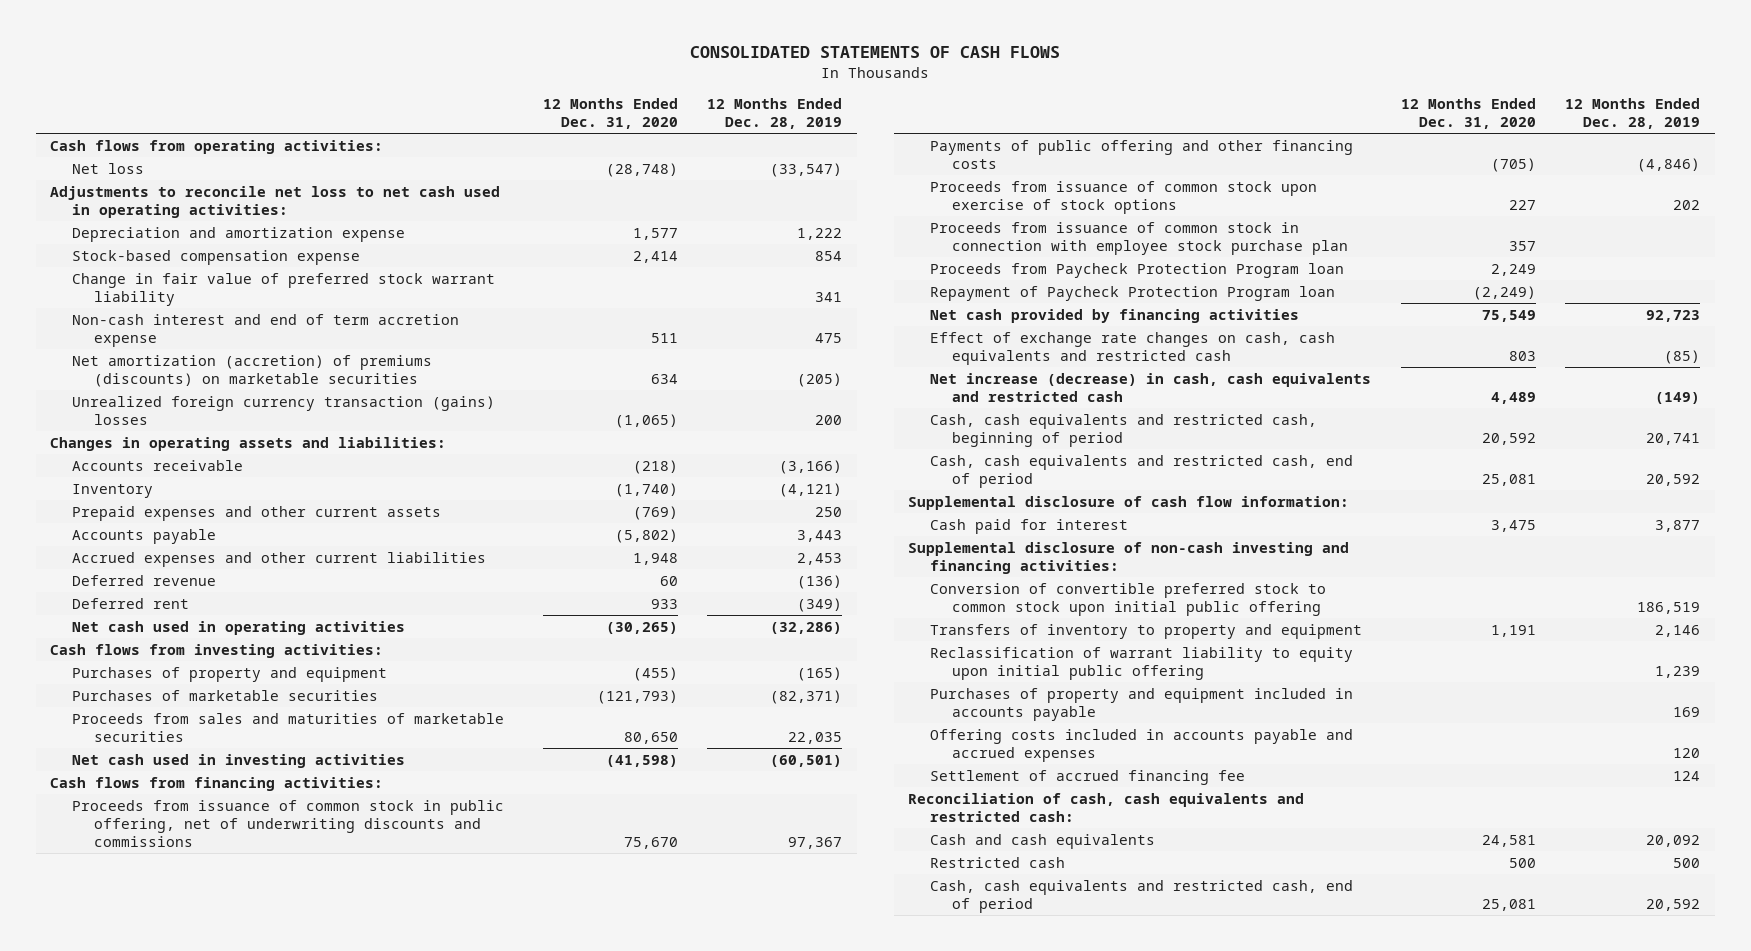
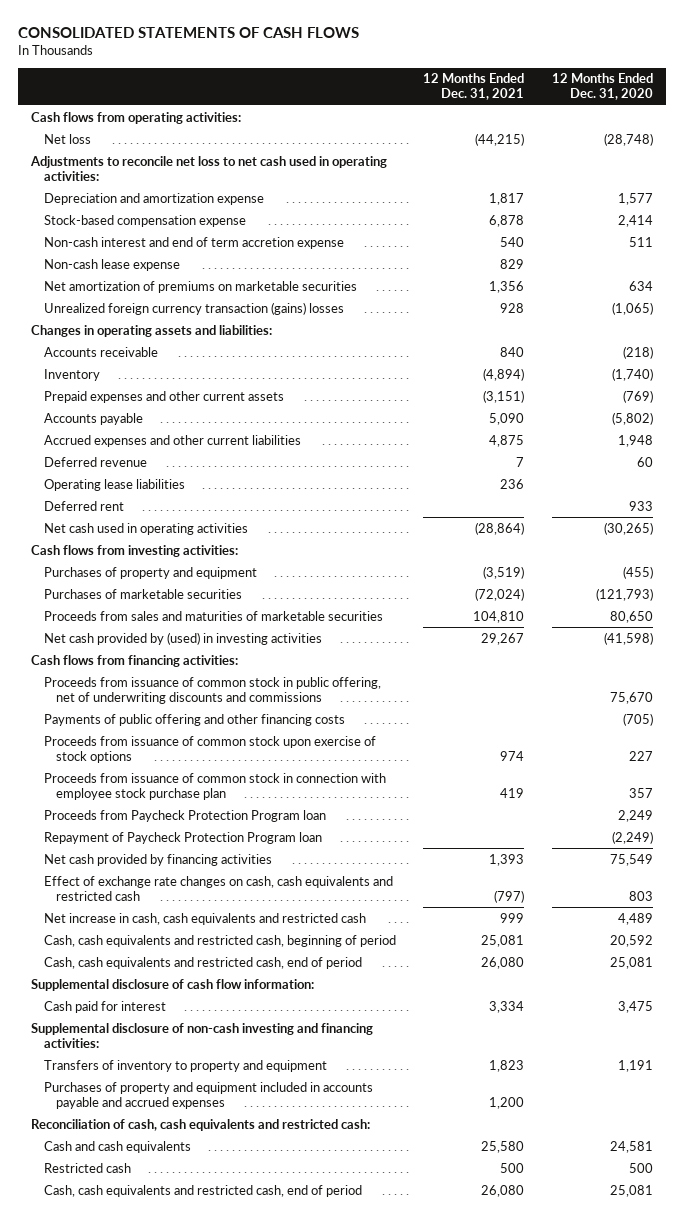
[707,97,843,130] 12 Months Ended Dec. 28, 2019 -> none
none -> [423,73,525,101] 12 Months Ended Dec. 31, 2021
[72,272,496,306] Change in fair value of preferred stock warrant liability -> none
none -> [43,258,180,271] Non-cash lease expense
[72,354,433,387] Net amortization (accretion) of premiums (discounts) on marketable securities -> [43,280,357,293] Net amortization of premiums on marketable securities
none -> [43,478,185,491] Operating lease liabilities
[72,753,406,768] Net cash used in investing activities -> [43,631,322,645] Net cash provided by (used) in investing activities
[930,372,1372,402] Net increase (decrease) in cash, cash equivalents and restricted cash -> [43,912,366,925] Net increase in cash, cash equivalents and restricted cash
[930,582,1327,616] Conversion of convertible preferred stock to common stock upon initial public offering -> none
[930,646,1354,680] Reclassification of warrant liability to equity upon initial public offering -> none
[930,728,1354,762] Offering costs included in accounts payable and accrued expenses -> none
[930,769,1246,785] Settlement of accrued financing fee -> none
[930,687,1354,721] Purchases of property and equipment included in accounts payable -> [43,1081,373,1109] Purchases of property and equipment included in accounts payable and accrued expenses

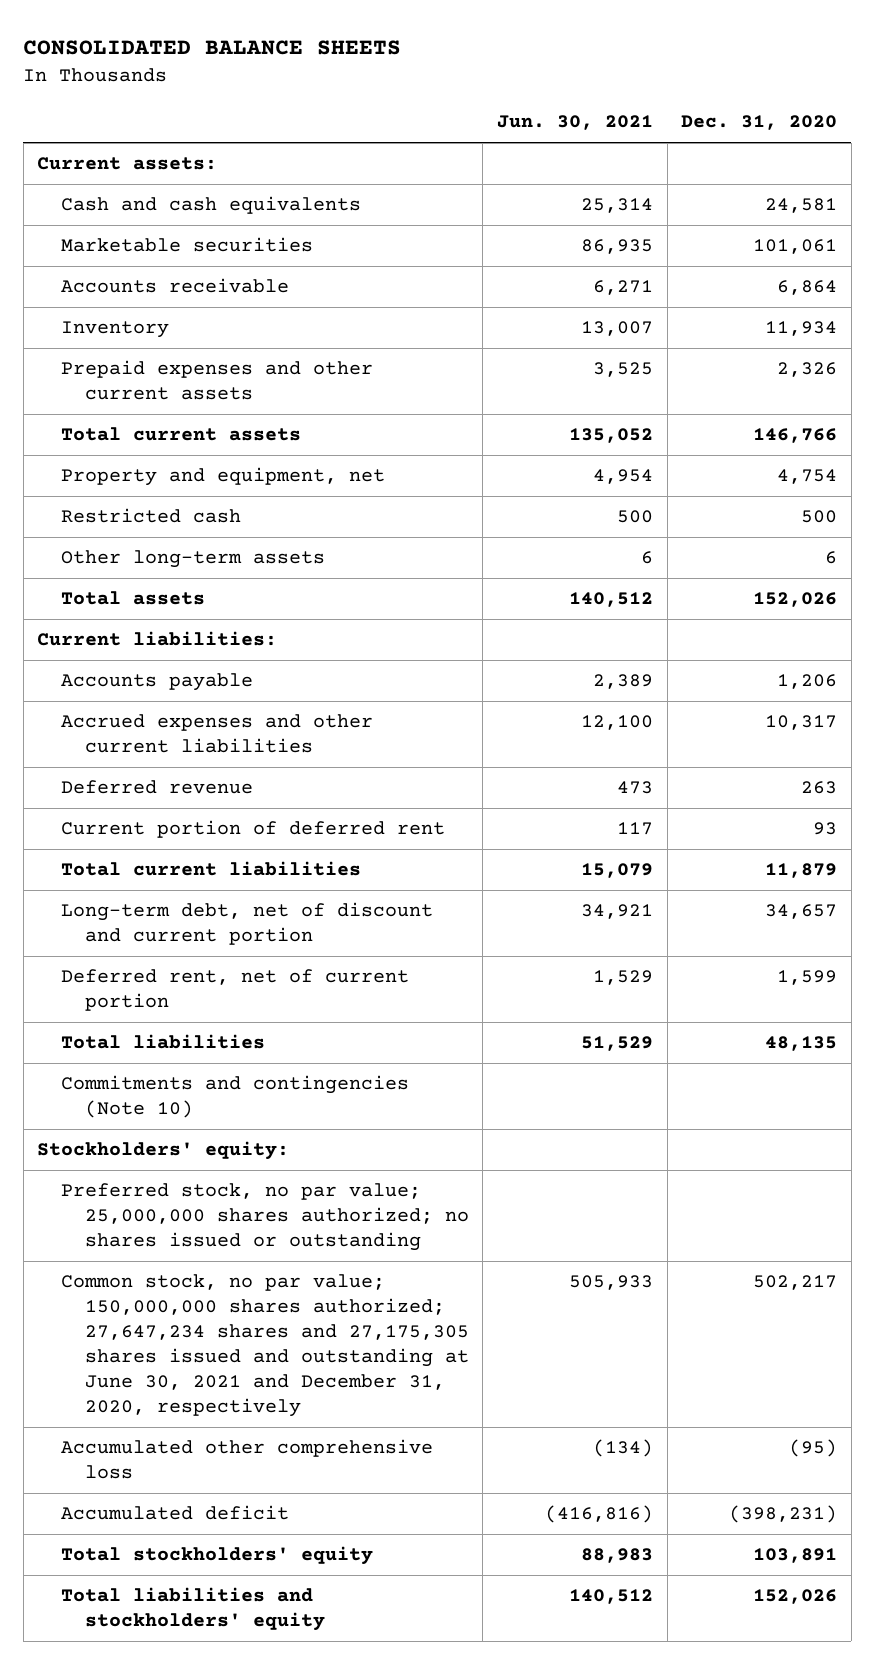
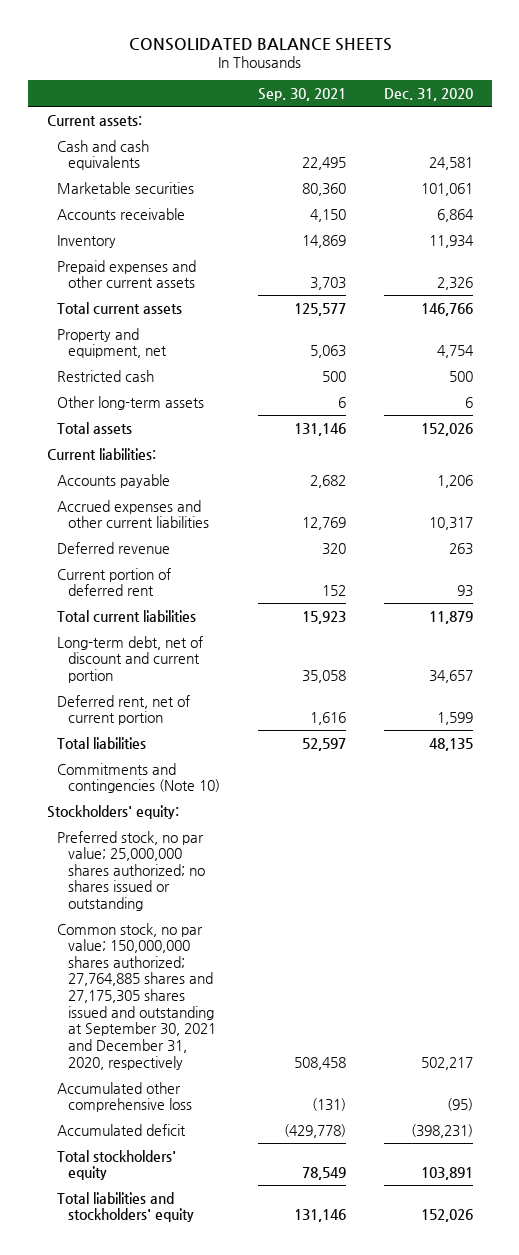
[497,115,654,131] Jun. 30, 2021 -> none
none -> [257,87,346,101] Sep. 30, 2021
[61,1274,469,1418] Common stock, no par value; 150,000,000 shares authorized; 27,647,234 shares and 27,175,305 shares issued and outstanding at June 30, 2021 and December 31, 2020, respectively -> [57,922,216,1070] Common stock, no par value; 150,000,000 shares authorized; 27,764,885 shares and 27,175,305 shares issued and outstanding at September 30, 2021 and December 31, 2020, respectively

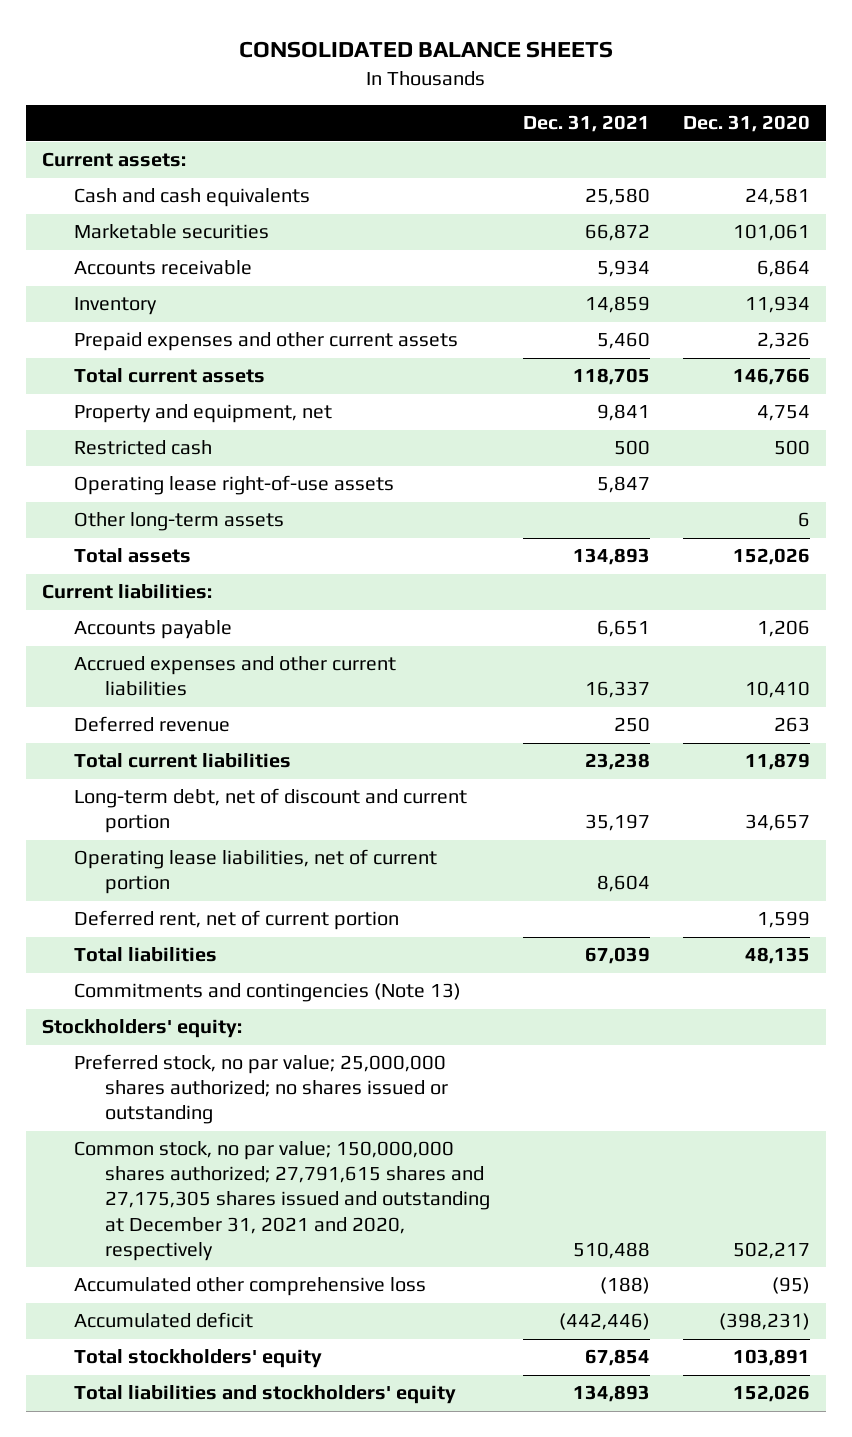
[257,87,346,101] Sep. 30, 2021 -> none
none -> [522,115,650,133] Dec. 31, 2021
none -> [73,475,394,496] Operating lease right-of-use assets
[428,517,473,531] 10,317 -> [744,681,810,699] 10,410
[57,567,172,597] Current portion of deferred rent -> none
none -> [73,849,437,895] Operating lease liabilities, net of current portion
[57,762,220,794] Commitments and contingencies (Note 10) -> [73,983,461,1003] Commitments and contingencies (Note 13)
[57,922,216,1070] Common stock, no par value; 150,000,000 shares authorized; 27,764,885 shares and 27,175,305 shares issued and outstanding at September 30, 2021 and December 31, 2020, respectively -> [73,1141,491,1261] Common stock, no par value; 150,000,000 shares authorized; 27,791,615 shares and 27,175,305 shares issued and outstanding at December 31, 2021 and 2020, respectively

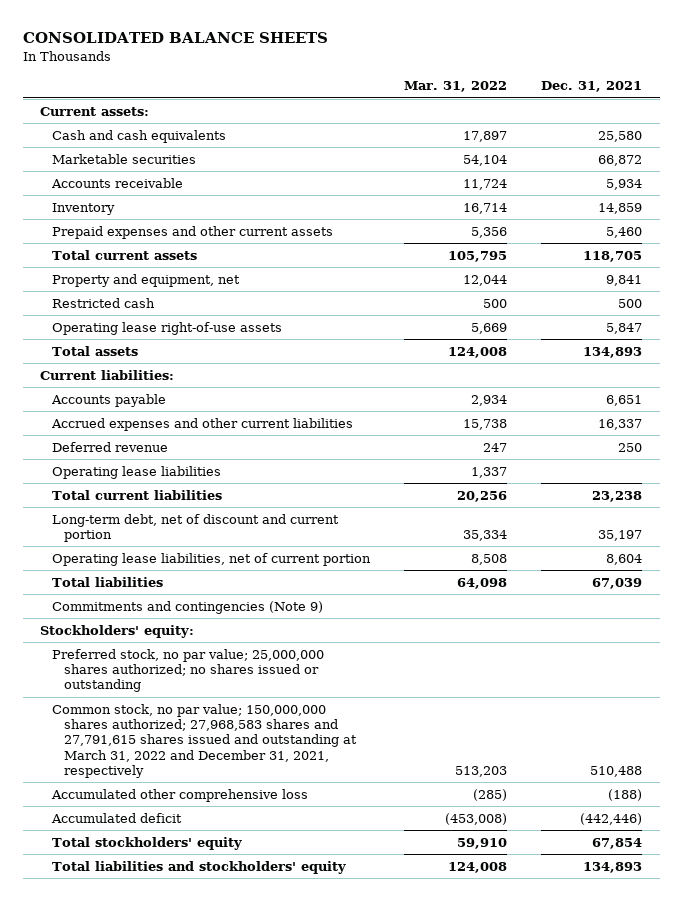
[682,115,810,133] Dec. 31, 2020 -> none
none -> [404,81,508,93] Mar. 31, 2022
[73,512,284,532] Other long-term assets -> none
none -> [51,465,221,479] Operating lease liabilities
[73,910,399,931] Deferred rent, net of current portion -> none
[73,983,461,1003] Commitments and contingencies (Note 13) -> [51,600,323,614] Commitments and contingencies (Note 9)
[73,1141,491,1261] Common stock, no par value; 150,000,000 shares authorized; 27,791,615 shares and 27,175,305 shares issued and outstanding at December 31, 2021 and 2020, respectively -> [51,703,357,779] Common stock, no par value; 150,000,000 shares authorized; 27,968,583 shares and 27,791,615 shares issued and outstanding at March 31, 2022 and December 31, 2021, respectively

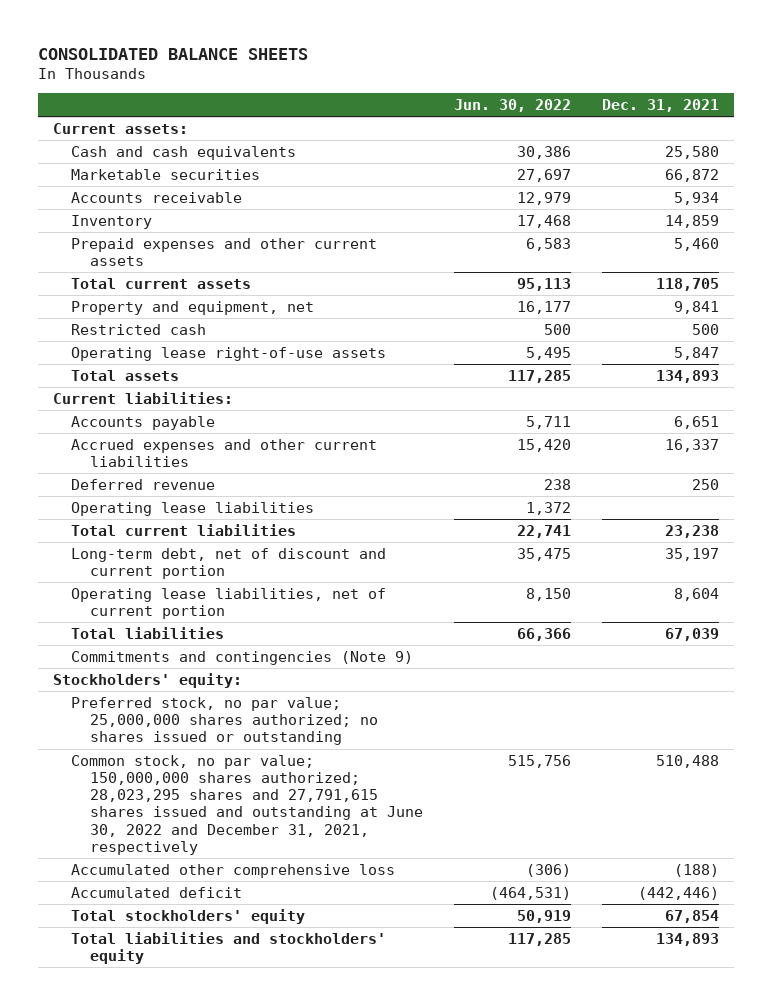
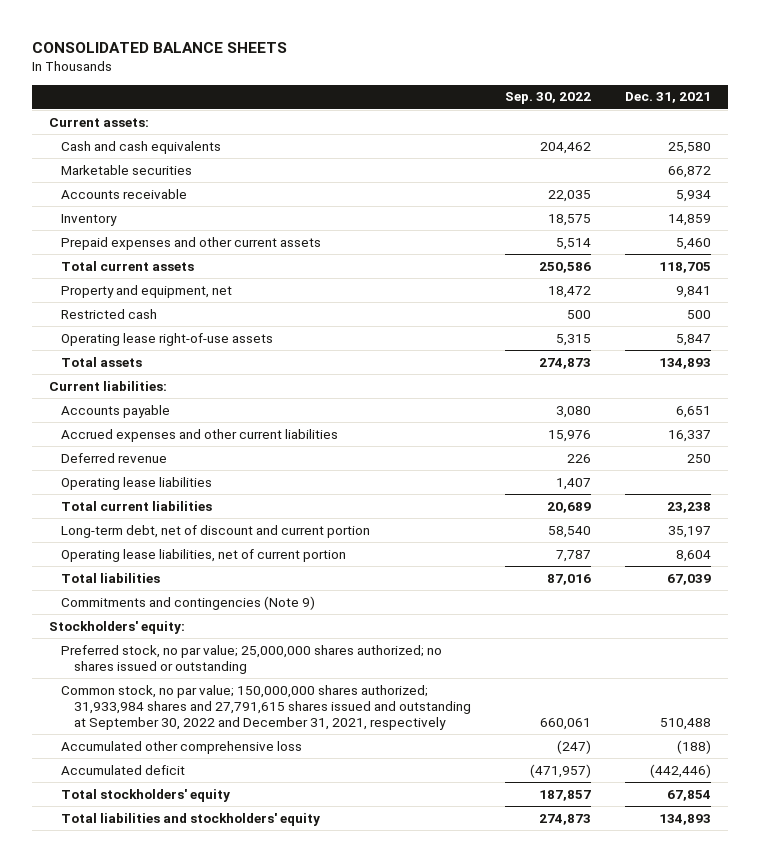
[453,98,571,112] Jun. 30, 2022 -> none
none -> [504,92,591,105] Sep. 30, 2022
[71,754,423,855] Common stock, no par value; 150,000,000 shares authorized; 28,023,295 shares and 27,791,615 shares issued and outstanding at June 30, 2022 and December 31, 2021, respectively -> [61,684,471,730] Common stock, no par value; 150,000,000 shares authorized; 31,933,984 shares and 27,791,615 shares issued and outstanding at September 30, 2022 and December 31, 2021, respectively

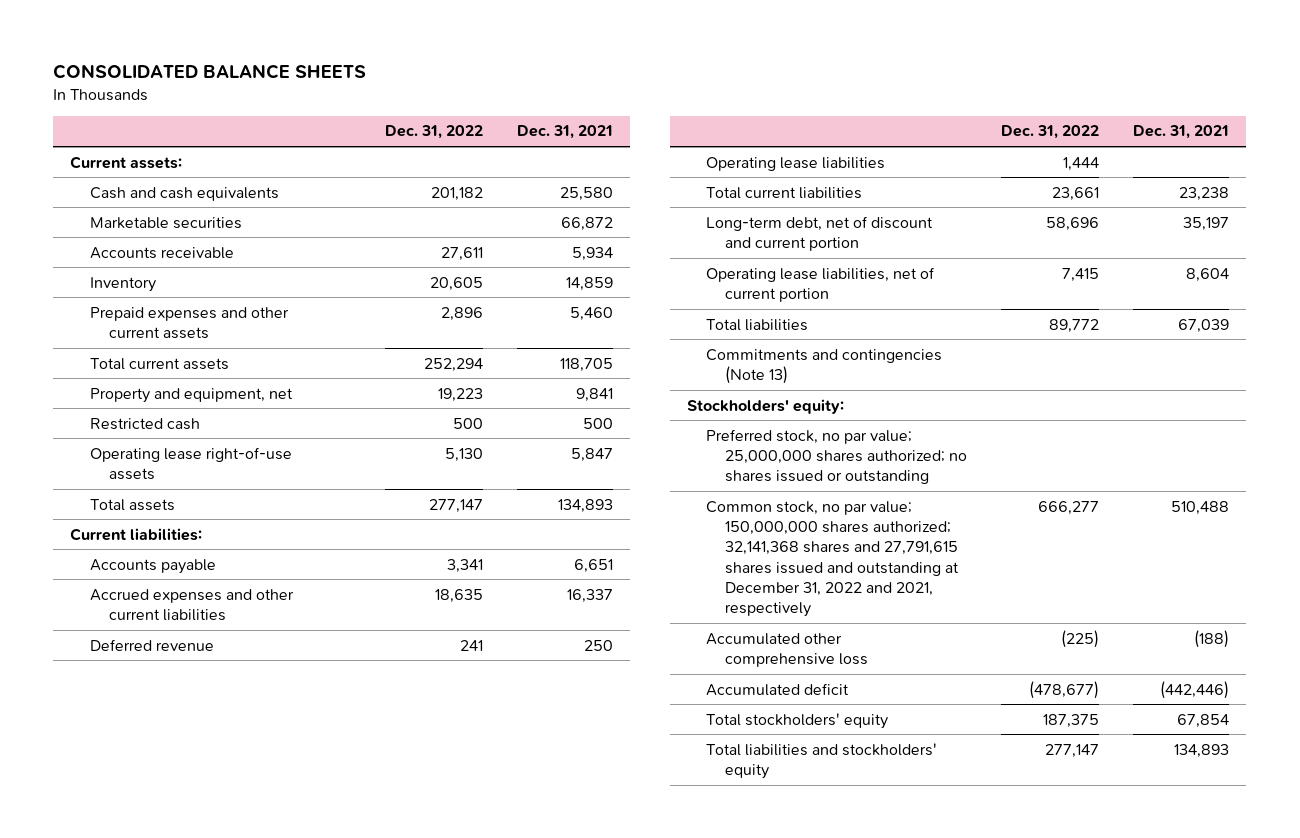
[504,92,591,105] Sep. 30, 2022 -> none
none -> [384,125,483,140] Dec. 31, 2022
[61,595,316,610] Commitments and contingencies (Note 9) -> [706,348,943,384] Commitments and contingencies (Note 13)
[61,684,471,730] Common stock, no par value; 150,000,000 shares authorized; 31,933,984 shares and 27,791,615 shares issued and outstanding at September 30, 2022 and December 31, 2021, respectively -> [706,500,960,618] Common stock, no par value; 150,000,000 shares authorized; 32,141,368 shares and 27,791,615 shares issued and outstanding at December 31, 2022 and 2021, respectively

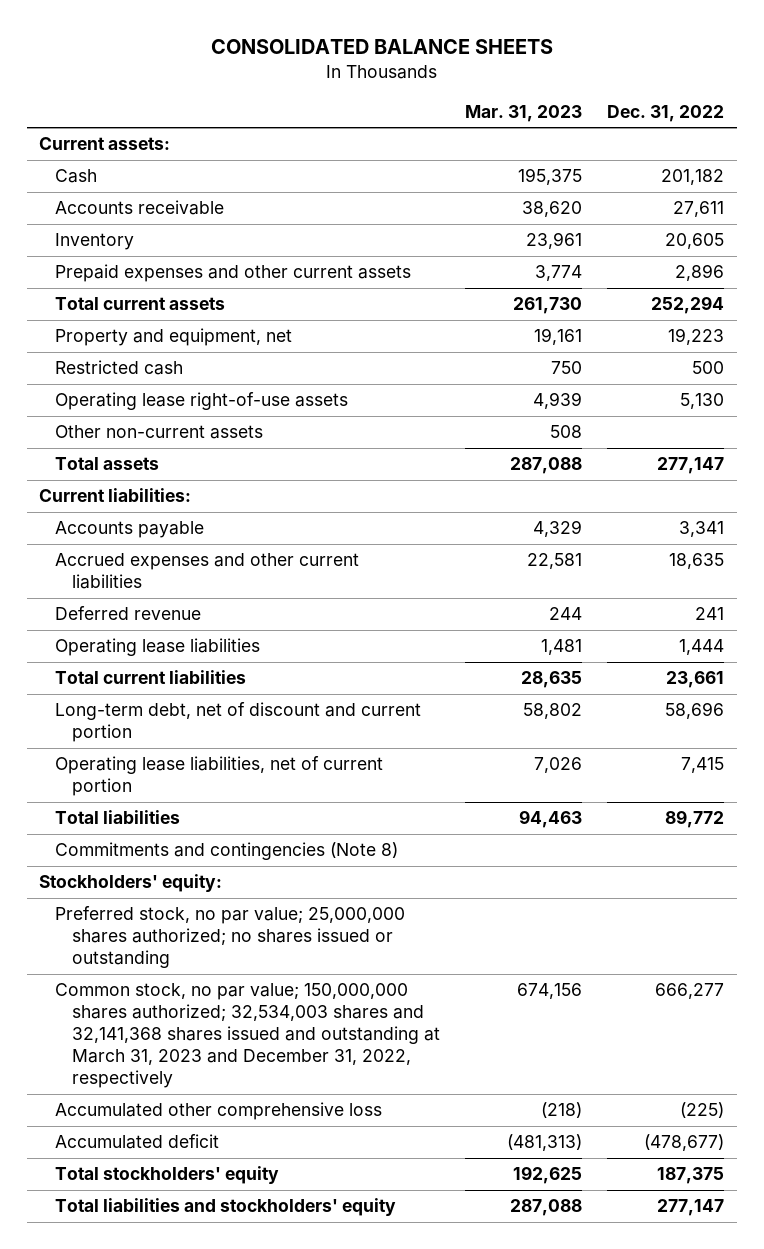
[516,125,613,140] Dec. 31, 2021 -> none
none -> [464,104,582,122] Mar. 31, 2023
[89,216,242,229] Marketable securities -> none
[89,186,279,201] Cash and cash equivalents -> [55,169,98,184] Cash
none -> [55,425,264,440] Other non-current assets
[706,348,943,384] Commitments and contingencies (Note 13) -> [55,842,399,861] Commitments and contingencies (Note 8)
[706,500,960,618] Common stock, no par value; 150,000,000 shares authorized; 32,141,368 shares and 27,791,615 shares issued and outstanding at December 31, 2022 and 2021, respectively -> [55,983,440,1089] Common stock, no par value; 150,000,000 shares authorized; 32,534,003 shares and 32,141,368 shares issued and outstanding at March 31, 2023 and December 31, 2022, respectively

